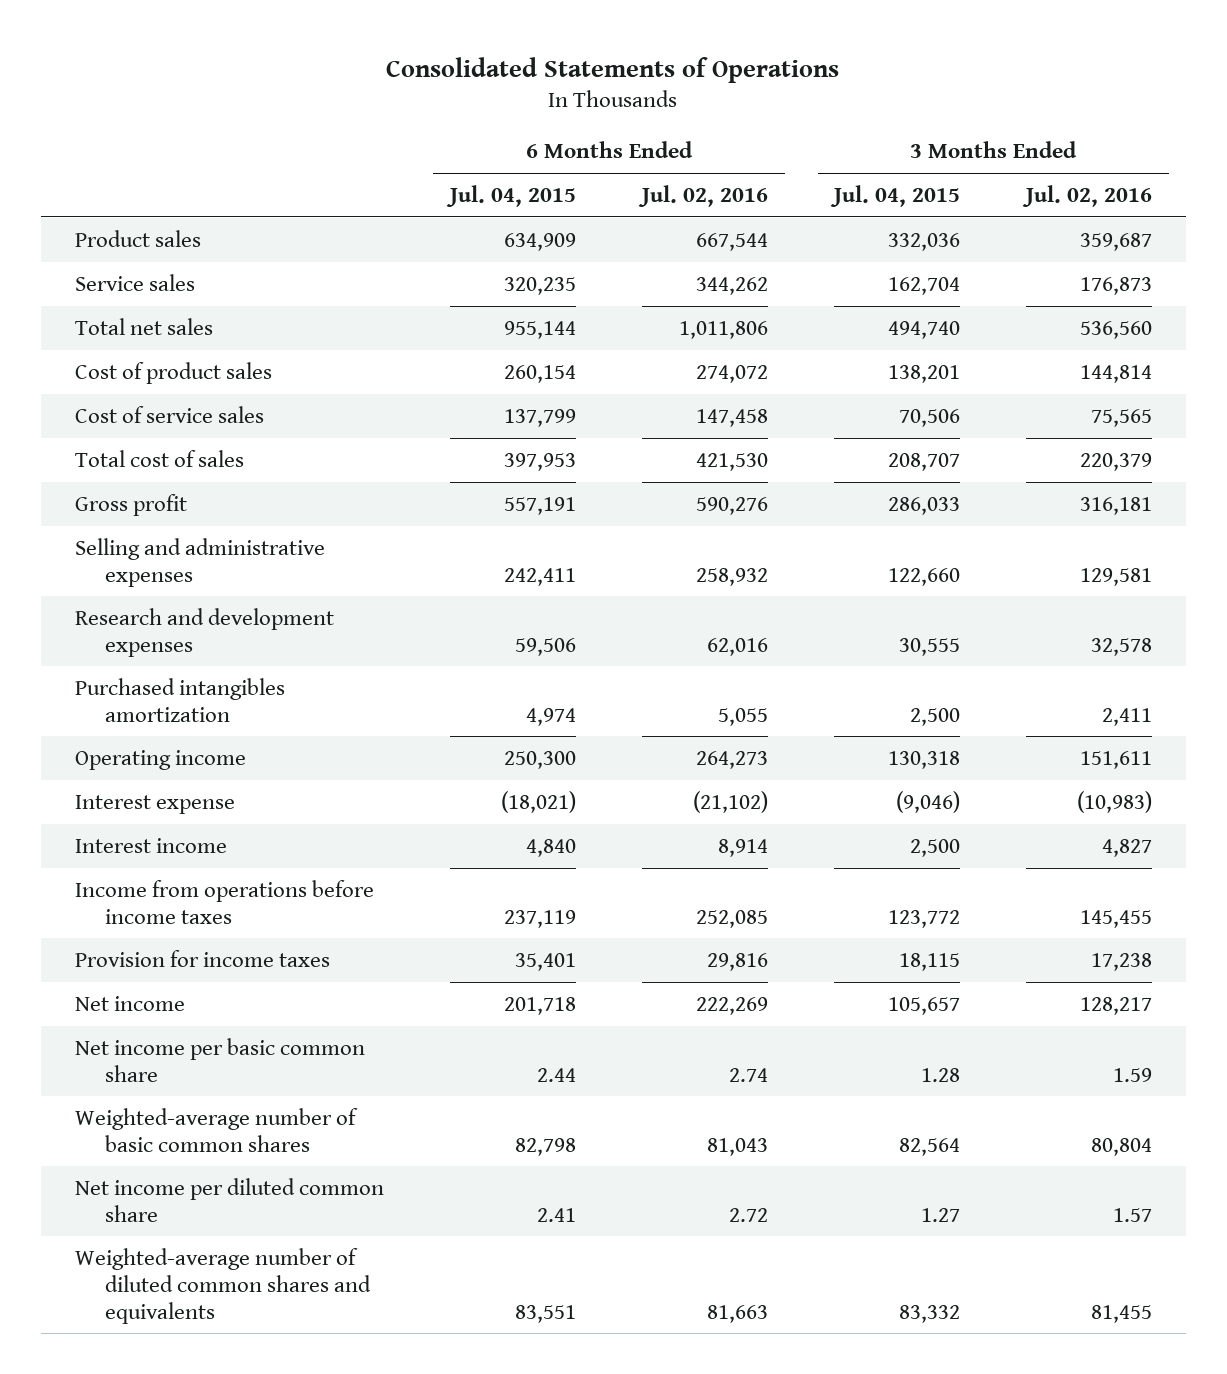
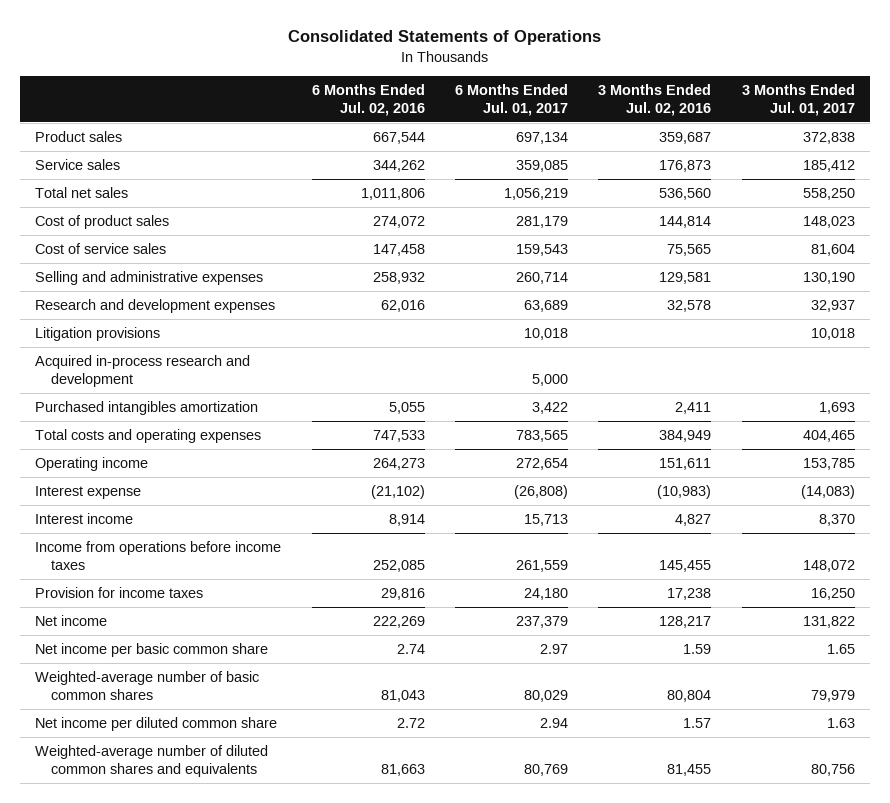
[445,185,576,208] Jul. 04, 2015 -> none
[830,185,961,208] Jul. 04, 2015 -> none
none -> [454,84,568,117] 6 Months Ended Jul. 01, 2017
none -> [741,84,855,117] 3 Months Ended Jul. 01, 2017
[74,449,244,467] Total cost of sales -> none
[74,493,187,516] Gross profit -> none
none -> [35,326,161,341] Litigation provisions
none -> [35,354,251,387] Acquired in-process research and development
none -> [35,428,262,443] Total costs and operating expenses

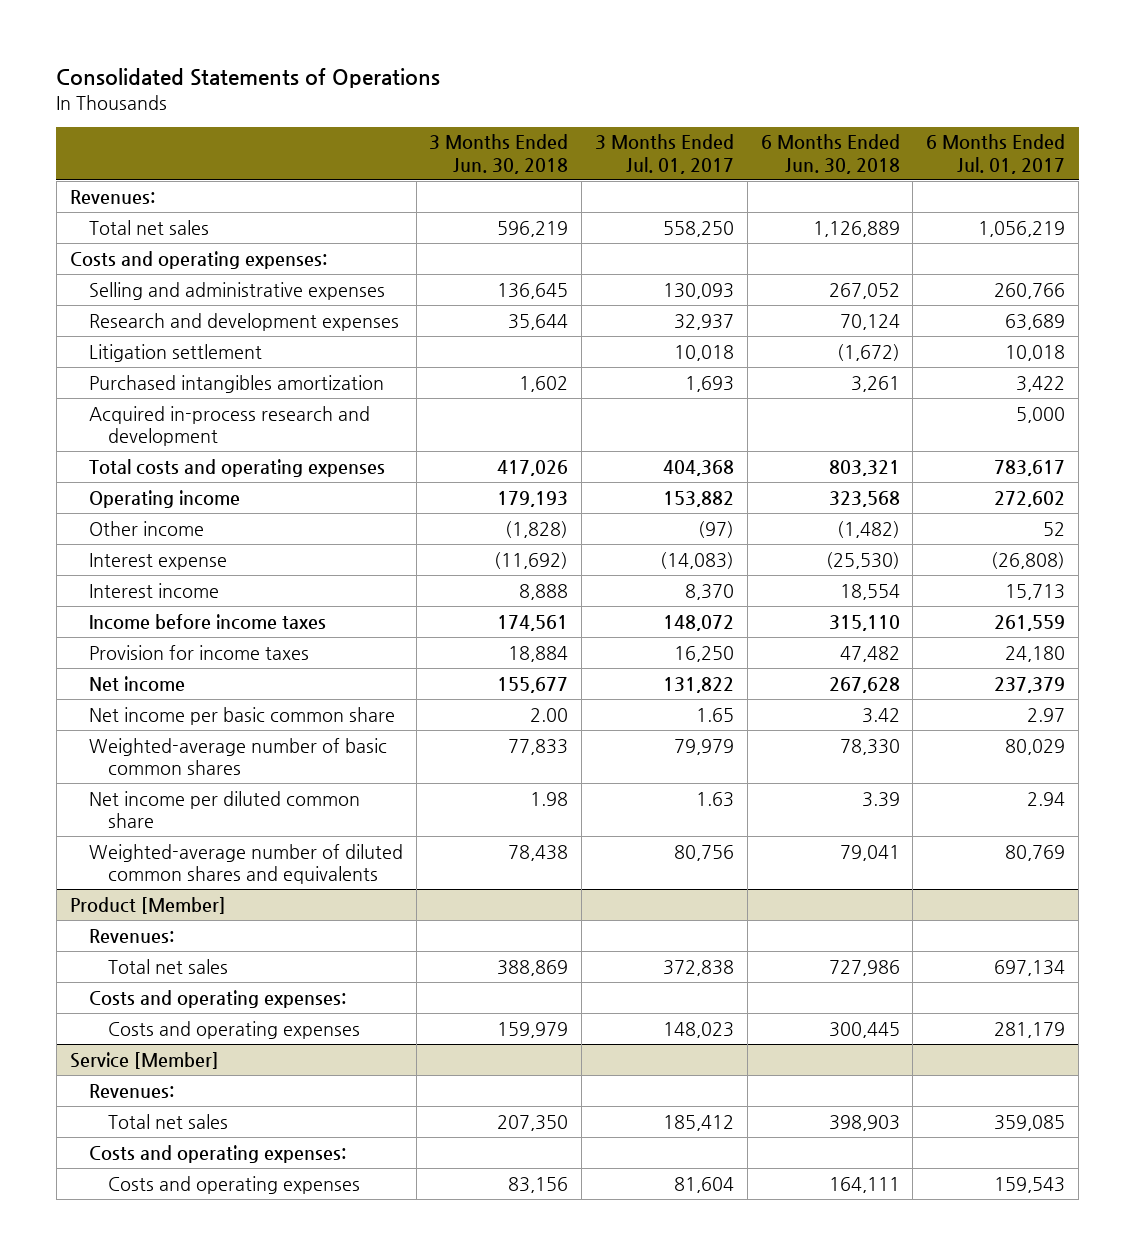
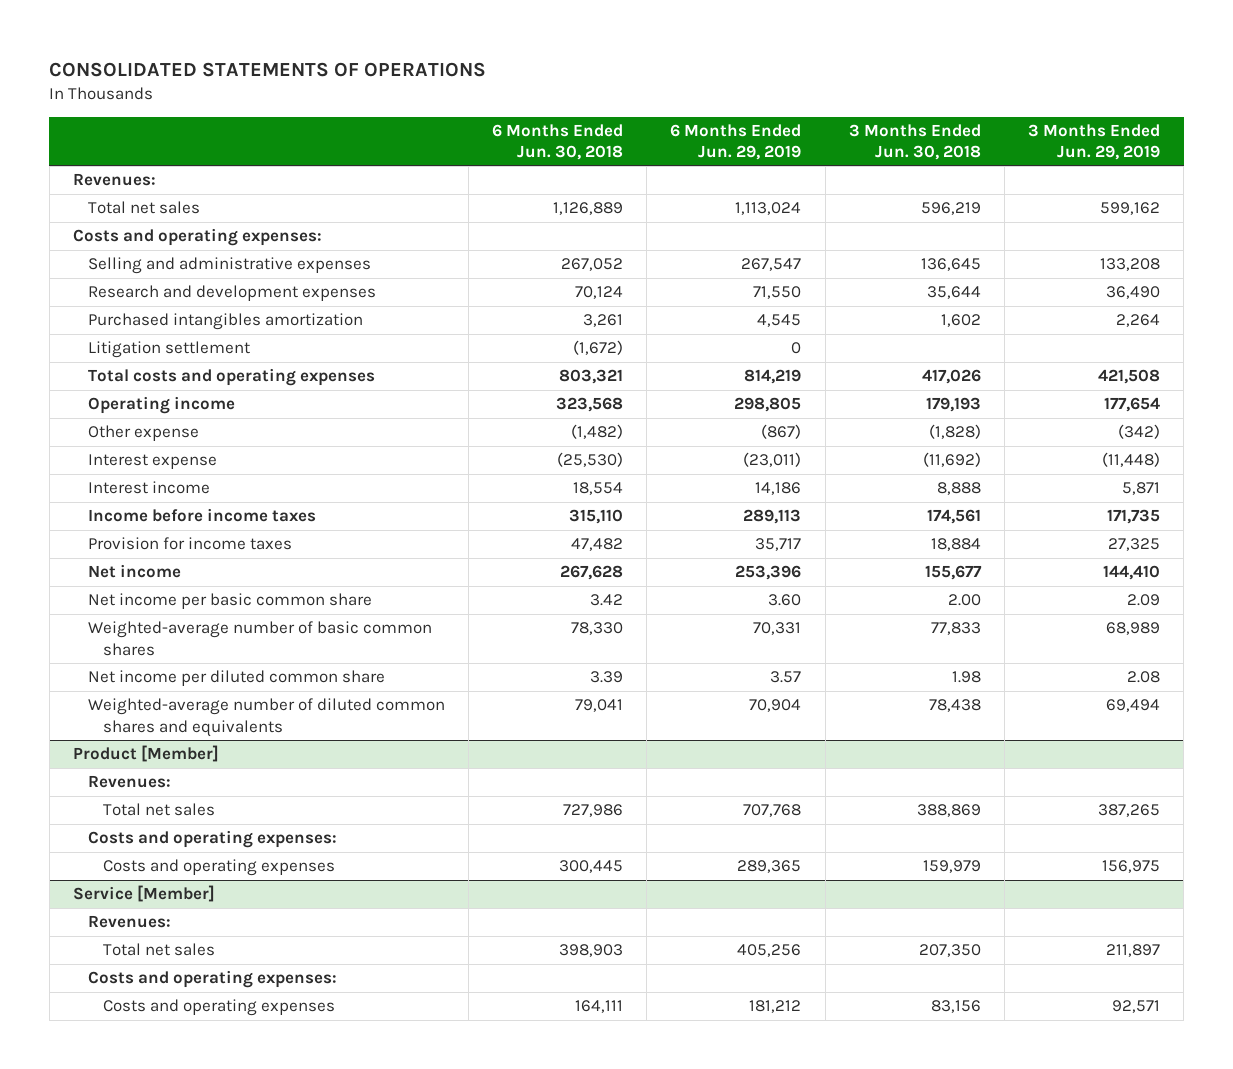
[56,68,441,89] Consolidated Statements of Operations -> [49,62,487,78] CONSOLIDATED STATEMENTS OF OPERATIONS
[595,134,735,174] 3 Months Ended Jul. 01, 2017 -> none
[926,134,1066,174] 6 Months Ended Jul. 01, 2017 -> none
none -> [670,123,802,161] 6 Months Ended Jun. 29, 2019
none -> [1027,123,1160,161] 3 Months Ended Jun. 29, 2019
[88,405,370,446] Acquired in-process research and development -> none
[88,343,262,362] Litigation settlement -> [87,341,250,359] Litigation settlement
[88,520,204,536] Other income -> [87,425,199,442] Other expense

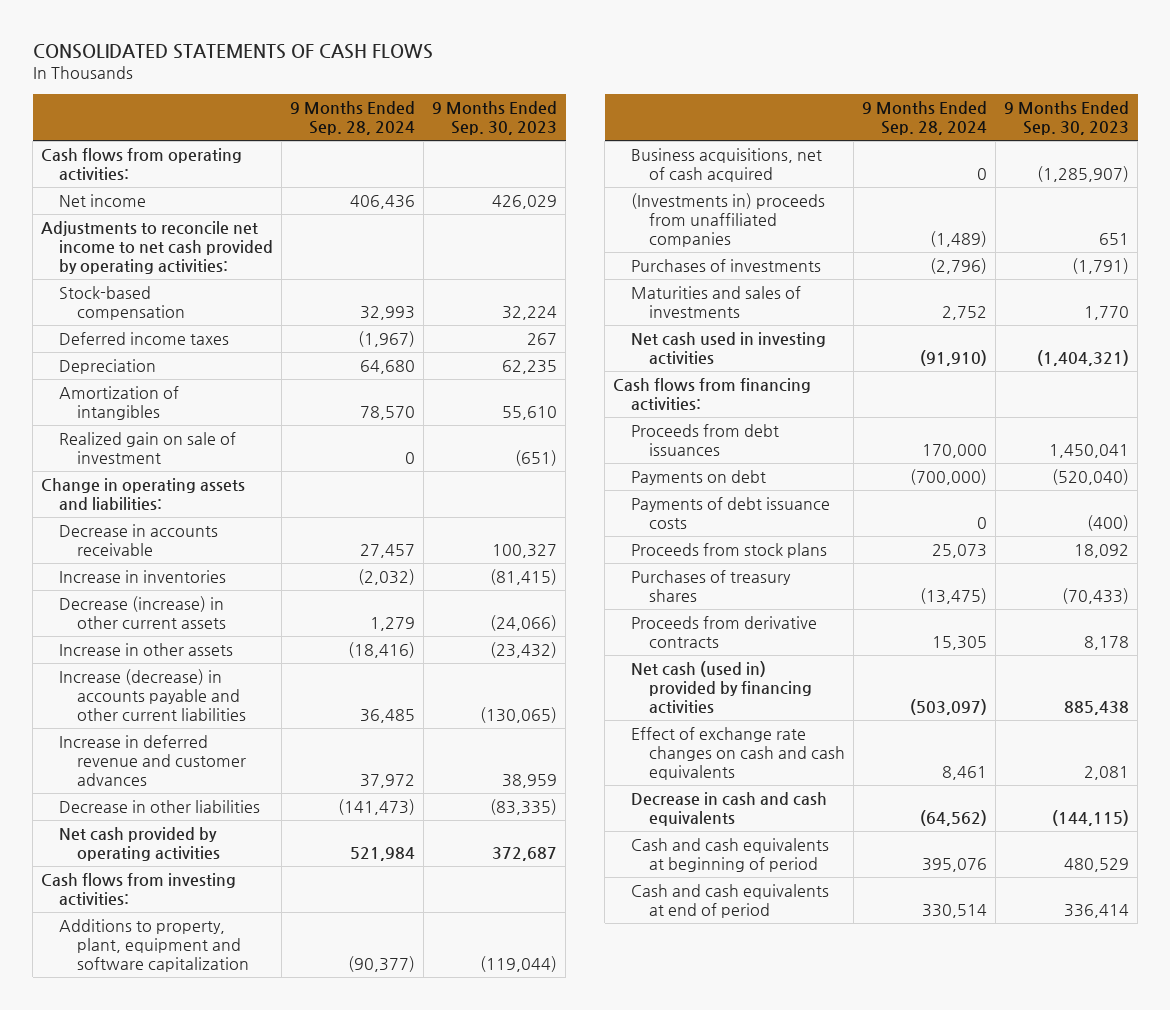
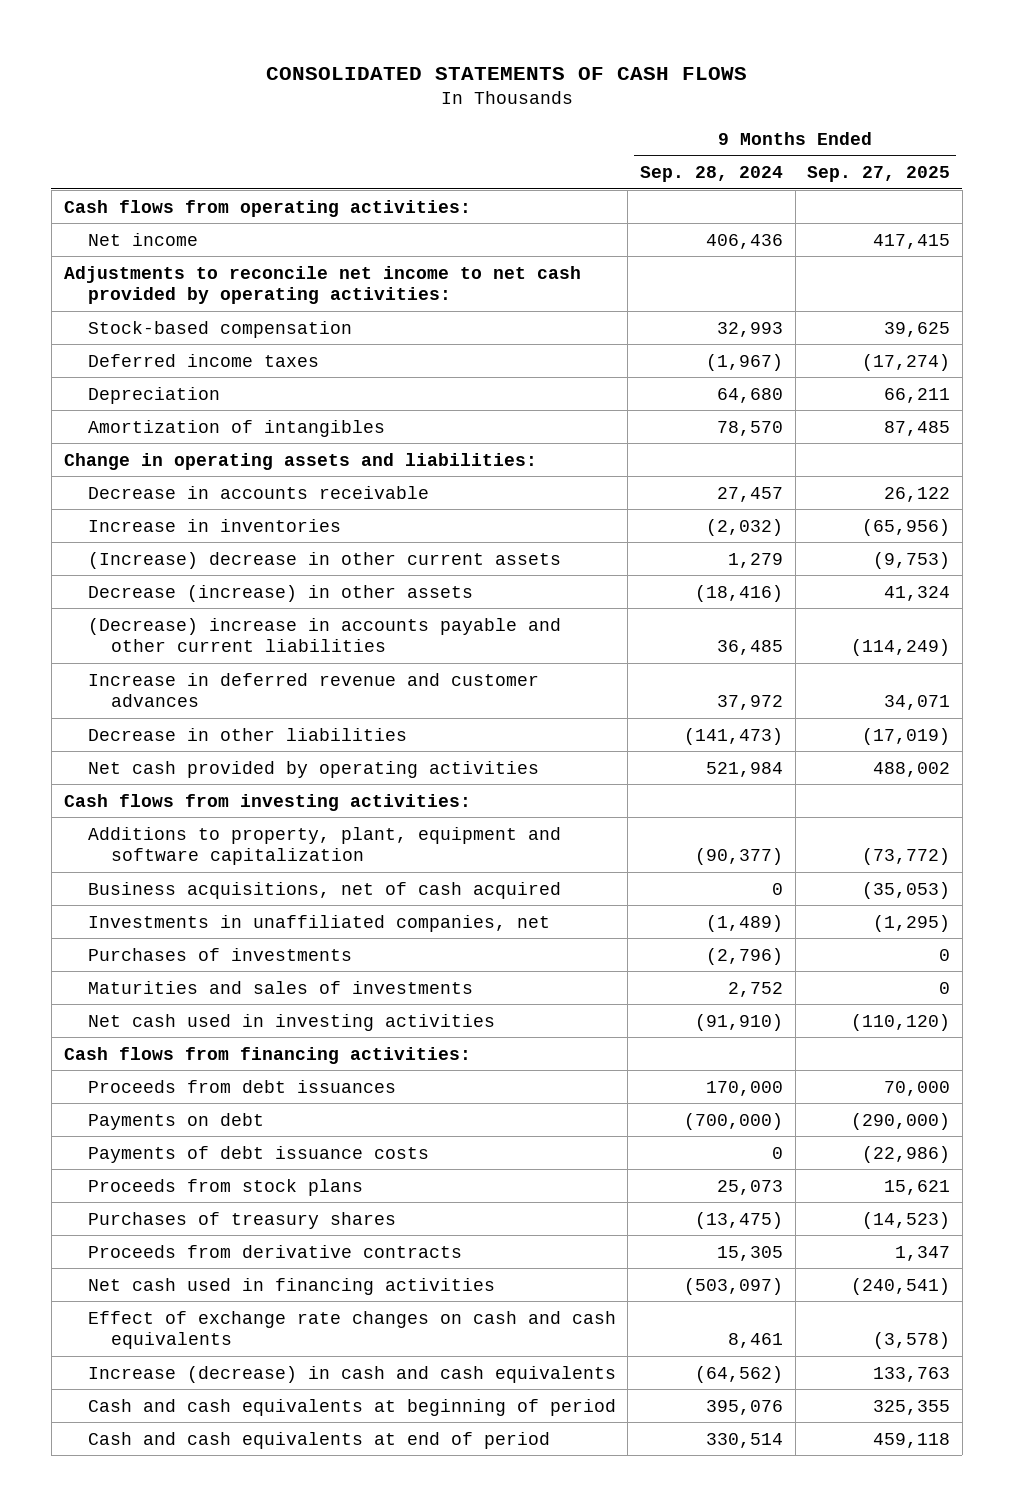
[432,101,558,135] 9 Months Ended Sep. 30, 2023 -> none
none -> [807,166,951,183] Sep. 27, 2025
[59,432,237,464] Realized gain on sale of investment -> none
[59,596,227,629] Decrease (increase) in other current assets -> [87,551,561,569] (Increase) decrease in other current assets
[59,643,234,657] Increase in other assets -> [87,584,473,602] Decrease (increase) in other assets
[59,669,247,721] Increase (decrease) in accounts payable and other current liabilities -> [87,617,561,653] (Decrease) increase in accounts payable and other current liabilities
[631,193,826,247] (Investments in) proceeds from unaffiliated companies -> [87,914,550,932] Investments in unaffiliated companies, net
[631,661,813,714] Net cash (used in) provided by financing activities -> [87,1277,495,1295] Net cash used in financing activities
[631,792,828,826] Decrease in cash and cash equivalents -> [87,1365,616,1383] Increase (decrease) in cash and cash equivalents

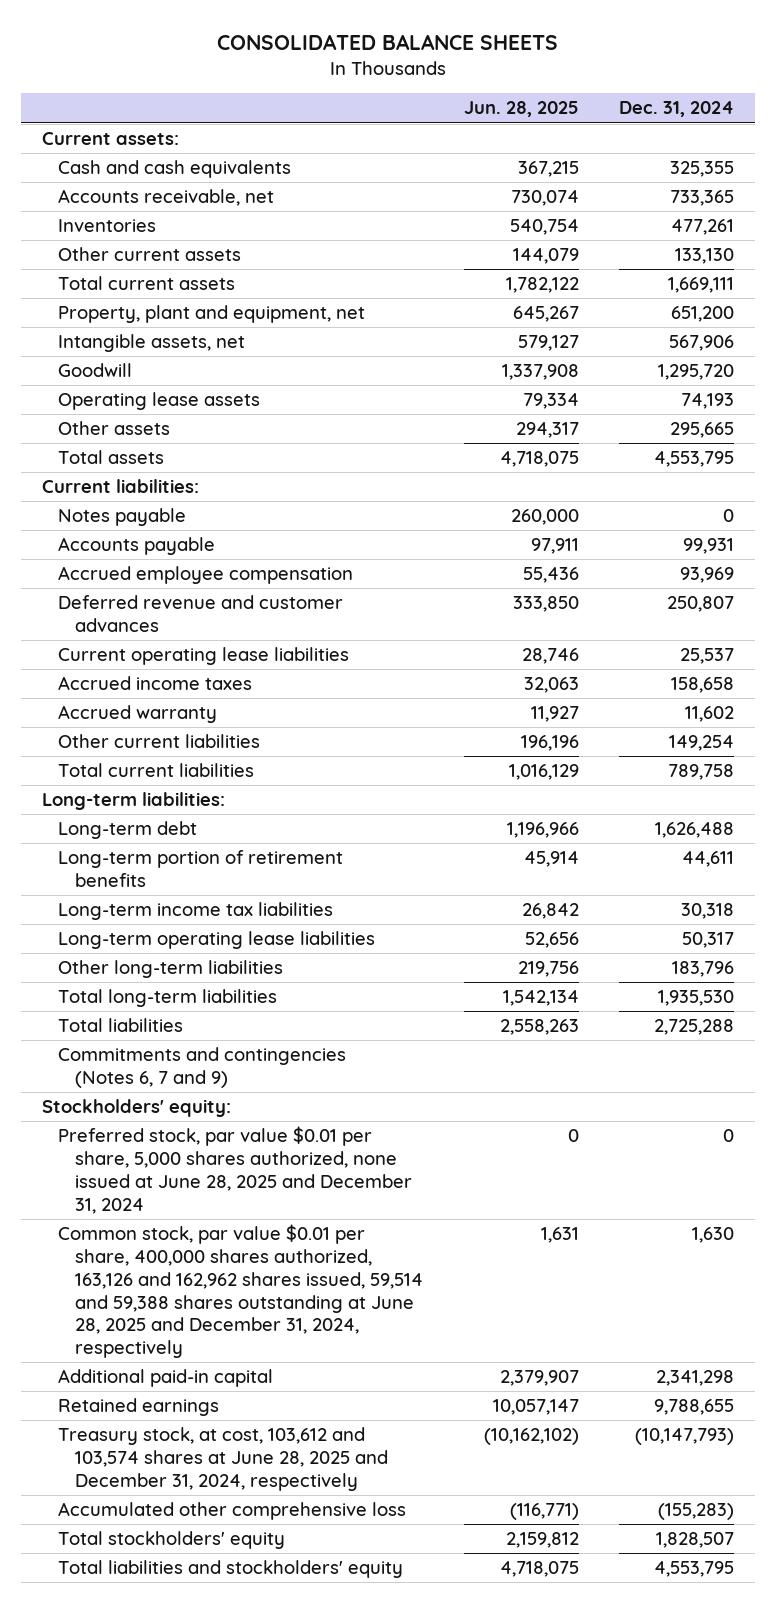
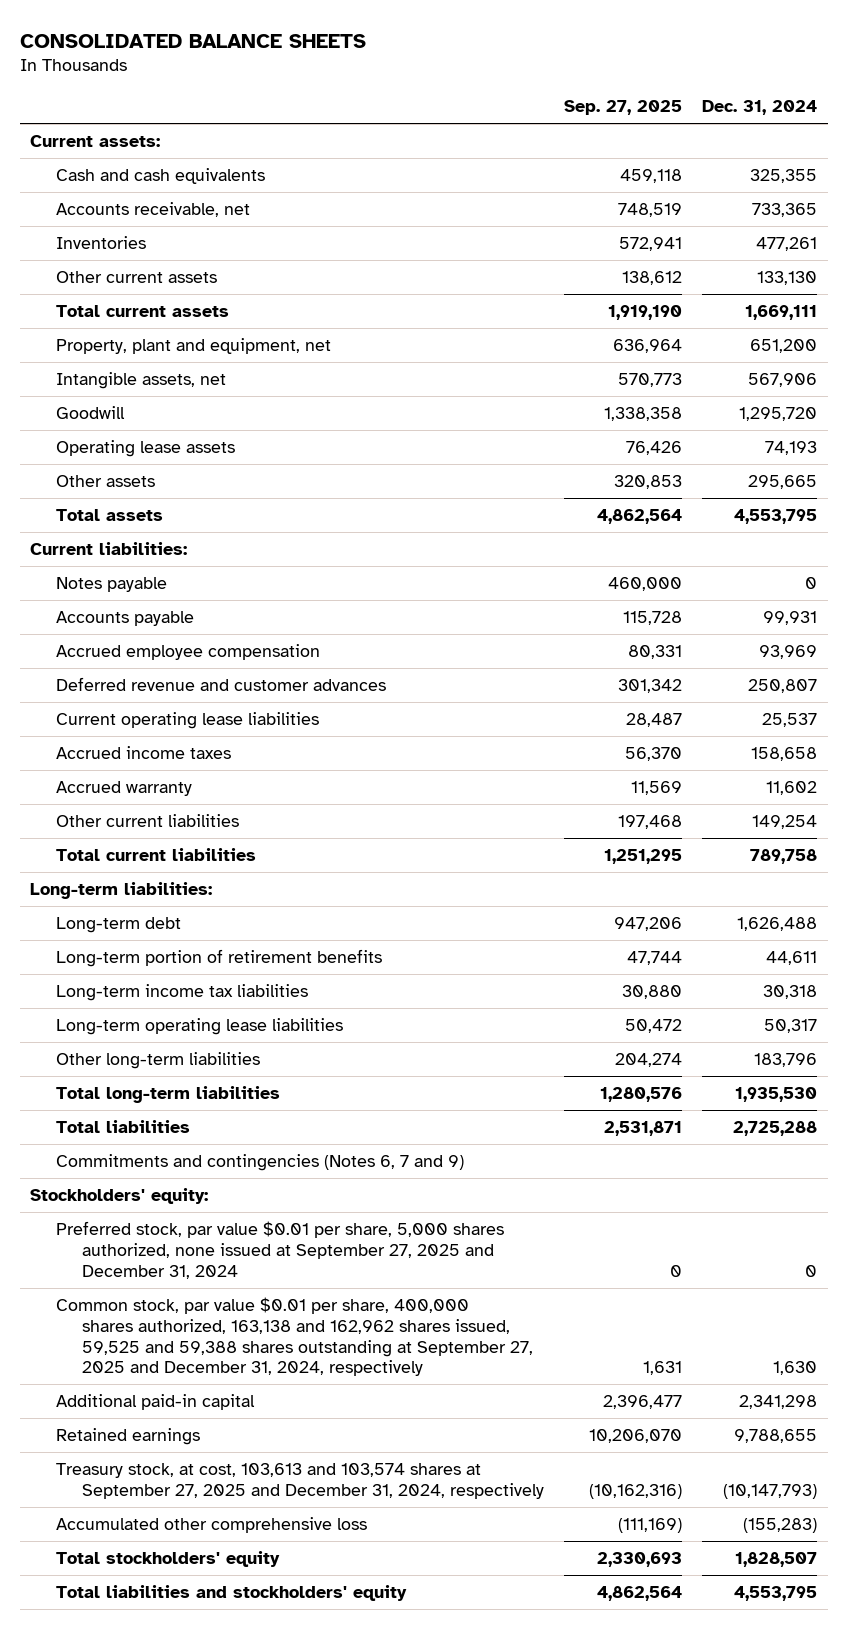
[463,101,579,118] Jun. 28, 2025 -> none
none -> [564,100,683,116] Sep. 27, 2025
[58,1126,412,1214] Preferred stock, par value $0.01 per share, 5,000 shares authorized, none issued at June 28, 2025 and December 31, 2024 -> [56,1221,505,1279] Preferred stock, par value $0.01 per share, 5,000 shares authorized, none issued at September 27, 2025 and December 31, 2024
[58,1224,423,1359] Common stock, par value $0.01 per share, 400,000 shares authorized, 163,126 and 162,962 shares issued, 59,514 and 59,388 shares outstanding at June 28, 2025 and December 31, 2024, respectively -> [56,1297,534,1377] Common stock, par value $0.01 per share, 400,000 shares authorized, 163,138 and 162,962 shares issued, 59,525 and 59,388 shares outstanding at September 27, 2025 and December 31, 2024, respectively
[58,1427,388,1491] Treasury stock, at cost, 103,612 and 103,574 shares at June 28, 2025 and December 31, 2024, respectively -> [56,1463,545,1499] Treasury stock, at cost, 103,613 and 103,574 shares at September 27, 2025 and December 31, 2024, respectively

